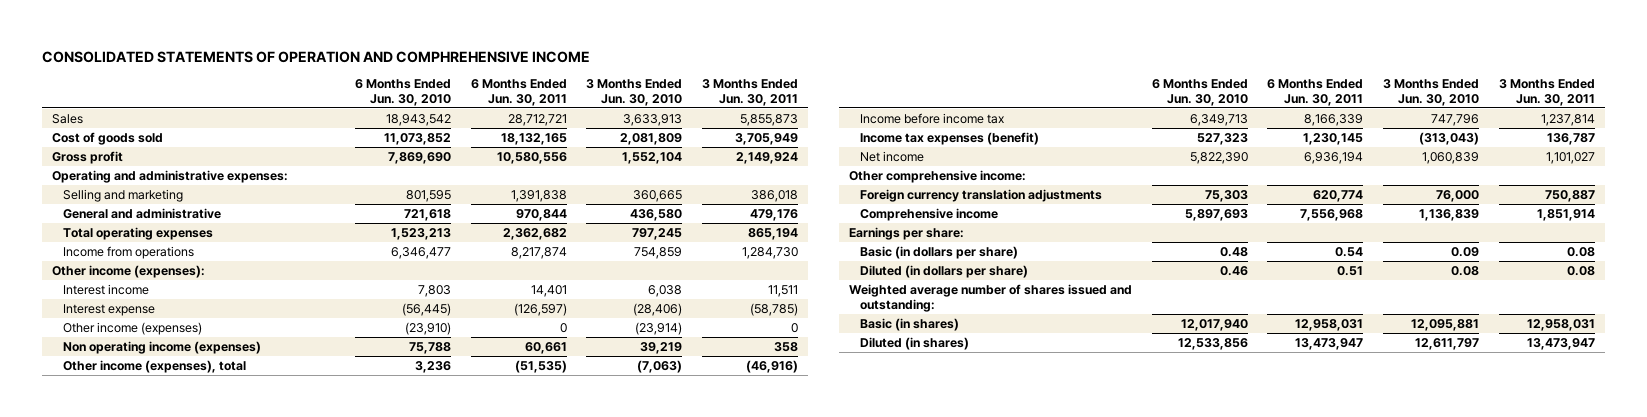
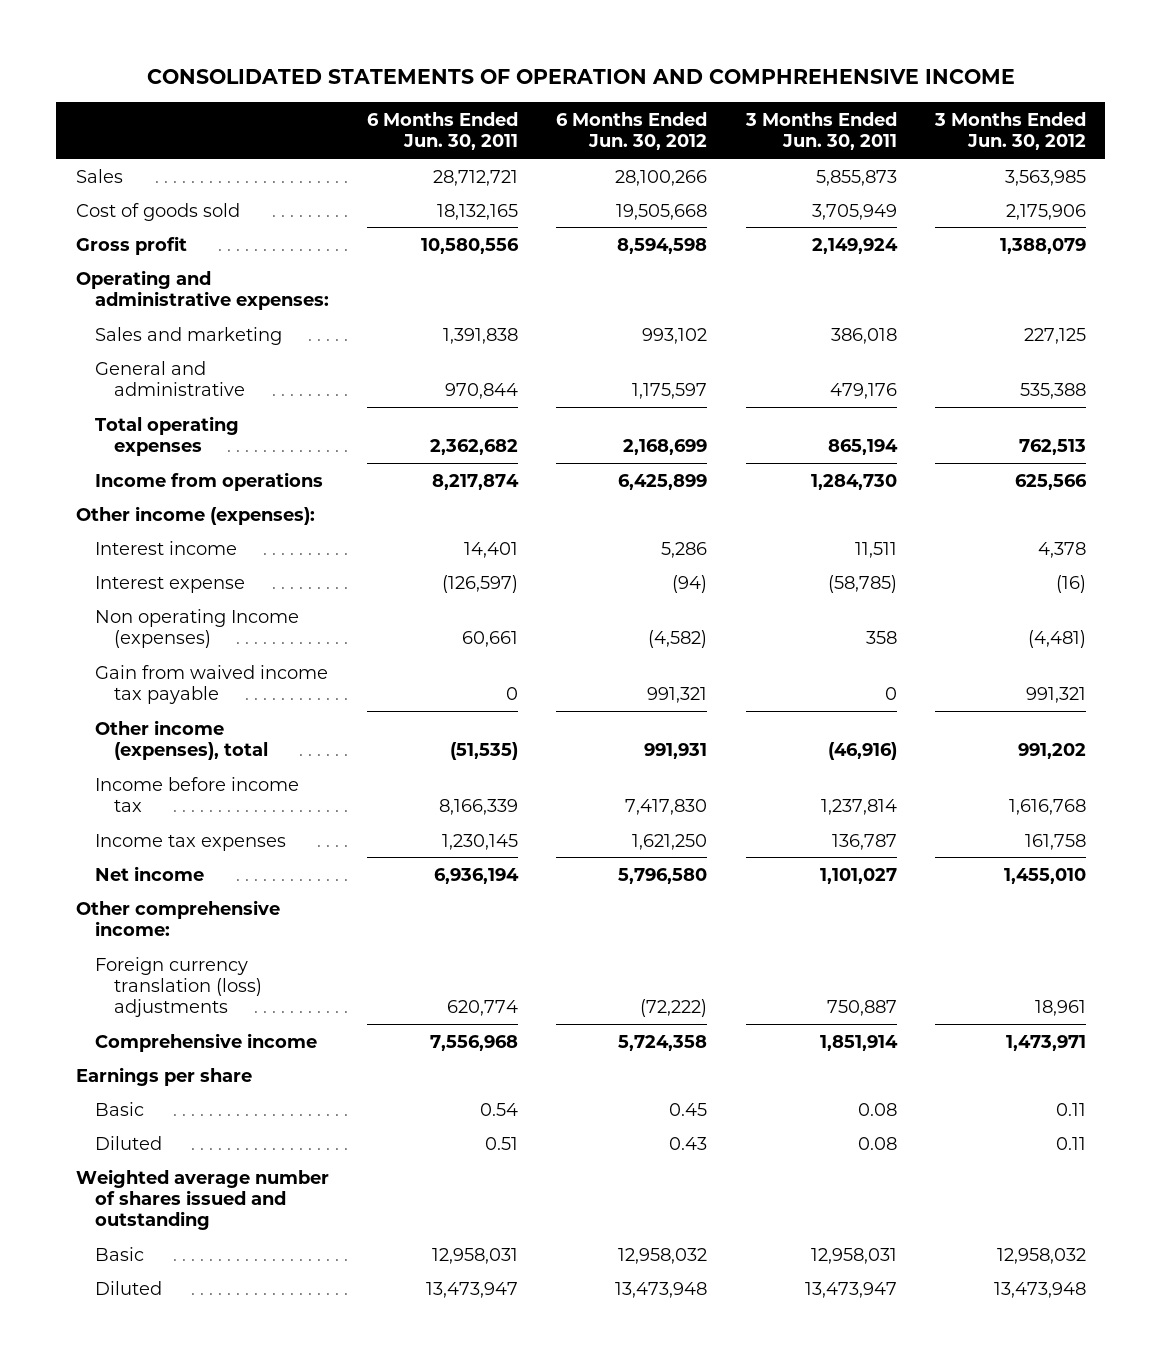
[355,78,452,106] 6 Months Ended Jun. 30, 2010 -> none
[586,78,683,106] 3 Months Ended Jun. 30, 2010 -> none
none -> [556,111,708,151] 6 Months Ended Jun. 30, 2012
none -> [934,111,1087,151] 3 Months Ended Jun. 30, 2012
[63,188,184,202] Selling and marketing -> [94,326,282,345] Sales and marketing
[63,340,262,354] Non operating income (expenses) -> none
[63,321,203,335] Other income (expenses) -> [94,608,299,648] Non operating Income (expenses)
[559,322,567,333] 0 -> [461,630,518,647] 60,661
[791,322,799,333] 0 -> [865,630,897,644] 358
none -> [94,664,328,704] Gain from waived income tax payable
[860,131,1040,145] Income tax expenses (benefit) -> [94,833,286,851] Income tax expenses
[860,188,1103,202] Foreign currency translation adjustments -> [94,956,262,1018] Foreign currency translation (loss) adjustments
[848,226,964,240] Earnings per share: -> [75,1066,252,1086] Earnings per share
[860,245,1019,259] Basic (in dollars per share) -> [94,1101,144,1116] Basic
[860,264,1029,278] Diluted (in dollars per share) -> [94,1135,162,1150] Diluted
[848,283,1132,312] Weighted average number of shares issued and outstanding: -> [75,1168,329,1231] Weighted average number of shares issued and outstanding
[860,317,960,331] Basic (in shares) -> [94,1246,144,1261] Basic
[860,336,970,350] Diluted (in shares) -> [94,1280,162,1295] Diluted

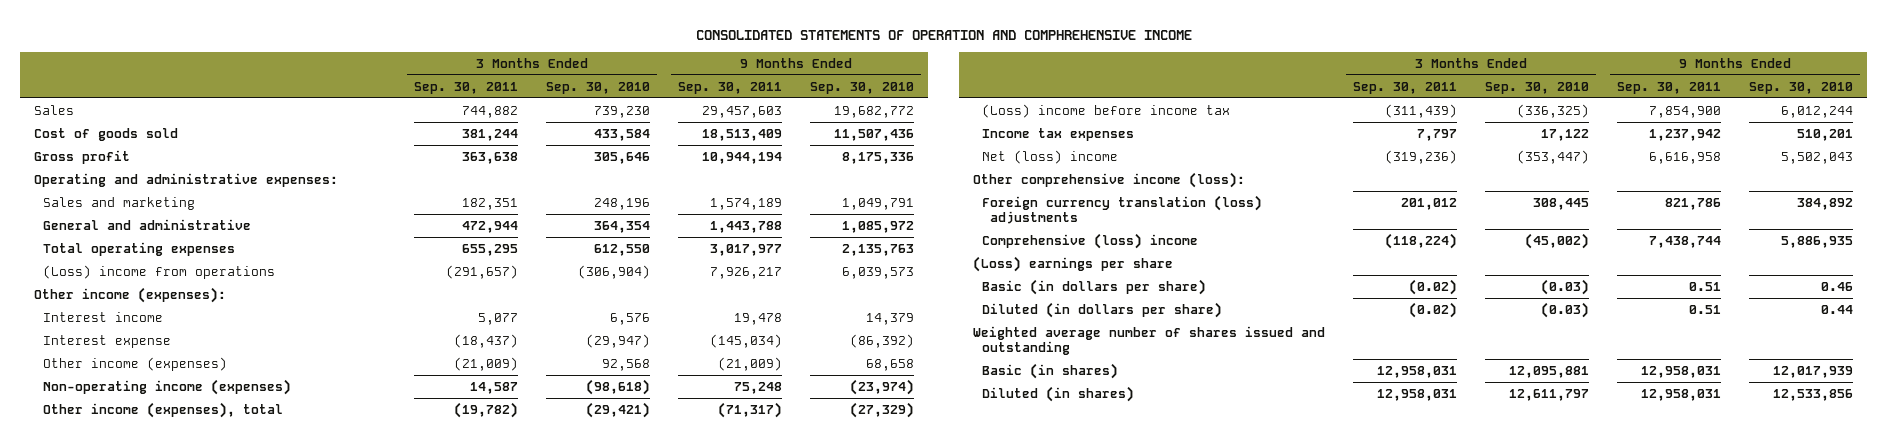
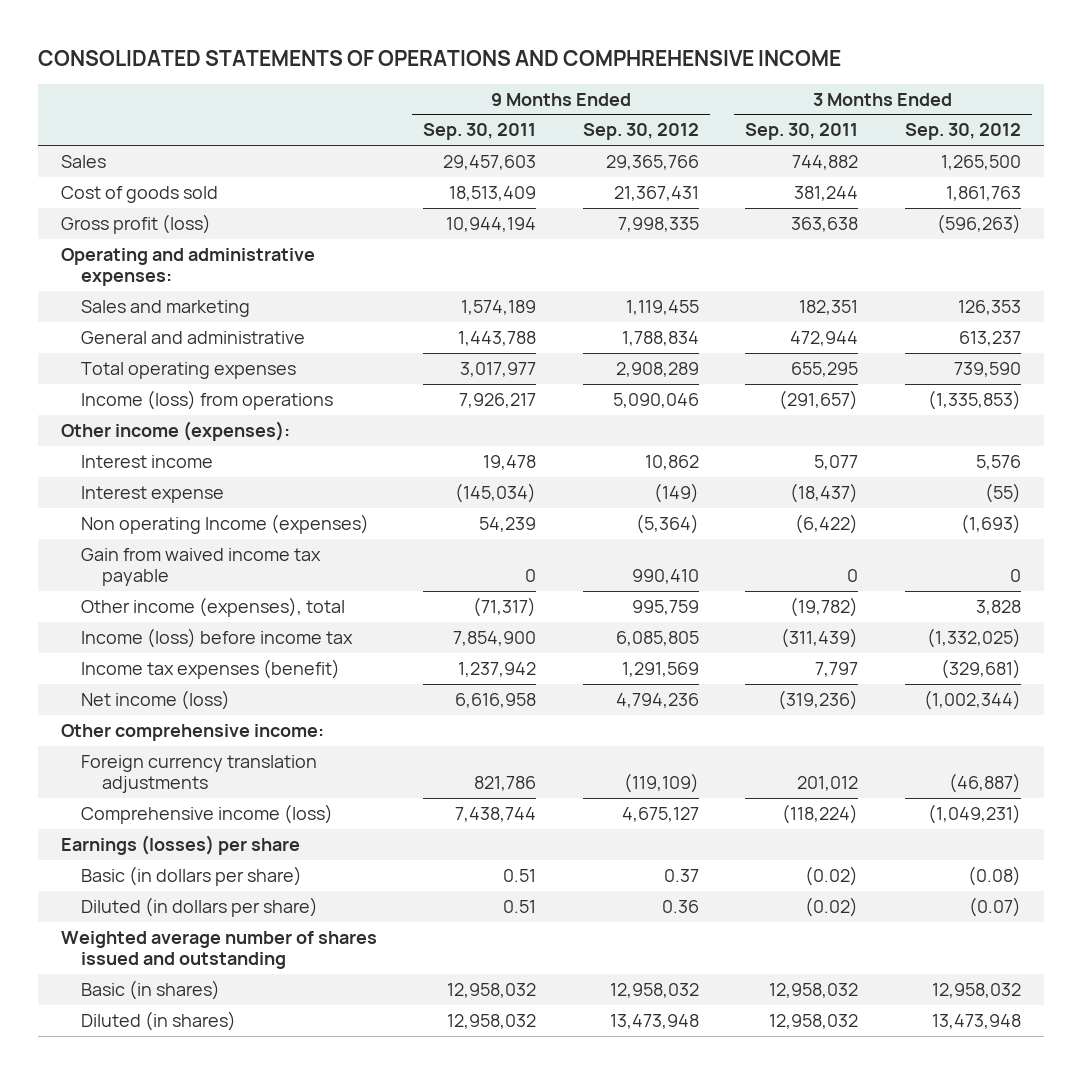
[695,29,1192,40] CONSOLIDATED STATEMENTS OF OPERATION AND COMPHREHENSIVE INCOME -> [37,49,841,66] CONSOLIDATED STATEMENTS OF OPERATIONS AND COMPHREHENSIVE INCOME
[546,81,651,94] Sep. 30, 2010 -> none
[810,81,915,94] Sep. 30, 2010 -> none
none -> [582,123,699,141] Sep. 30, 2012
none -> [904,123,1021,141] Sep. 30, 2012
[34,149,131,164] Gross profit -> [61,213,212,234] Gross profit (loss)
[43,264,276,279] (Loss) income from operations -> [81,389,334,410] Income (loss) from operations
[43,378,292,395] Non-operating income (expenses) -> none
[43,356,228,371] Other income (expenses) -> [81,513,370,534] Non operating Income (expenses)
[454,356,519,371] (21,009) -> [795,513,859,534] (6,422)
[718,356,783,371] (21,009) -> [479,516,537,532] 54,239
none -> [81,547,322,587] Gain from waived income tax payable
[981,103,1230,118] (Loss) income before income tax -> [81,627,354,648] Income (loss) before income tax
[981,127,1134,141] Income tax expenses -> [81,658,341,679] Income tax expenses (benefit)
[981,149,1118,164] Net (loss) income -> [81,689,231,710] Net income (loss)
[972,171,1245,188] Other comprehensive income (loss): -> [61,723,325,741] Other comprehensive income:
[981,194,1262,225] Foreign currency translation (loss) adjustments -> [81,754,318,794] Foreign currency translation adjustments
[981,232,1198,249] Comprehensive (loss) income -> [81,803,334,824] Comprehensive income (loss)
[972,255,1173,272] (Loss) earnings per share -> [61,834,301,855] Earnings (losses) per share
[1376,365,1457,378] 12,958,031 -> [769,982,859,998] 12,958,032
[1640,365,1721,378] 12,958,031 -> [447,982,537,998] 12,958,032
[1376,388,1457,401] 12,958,031 -> [769,1013,859,1029] 12,958,032
[1640,388,1721,401] 12,958,031 -> [447,1013,537,1029] 12,958,032

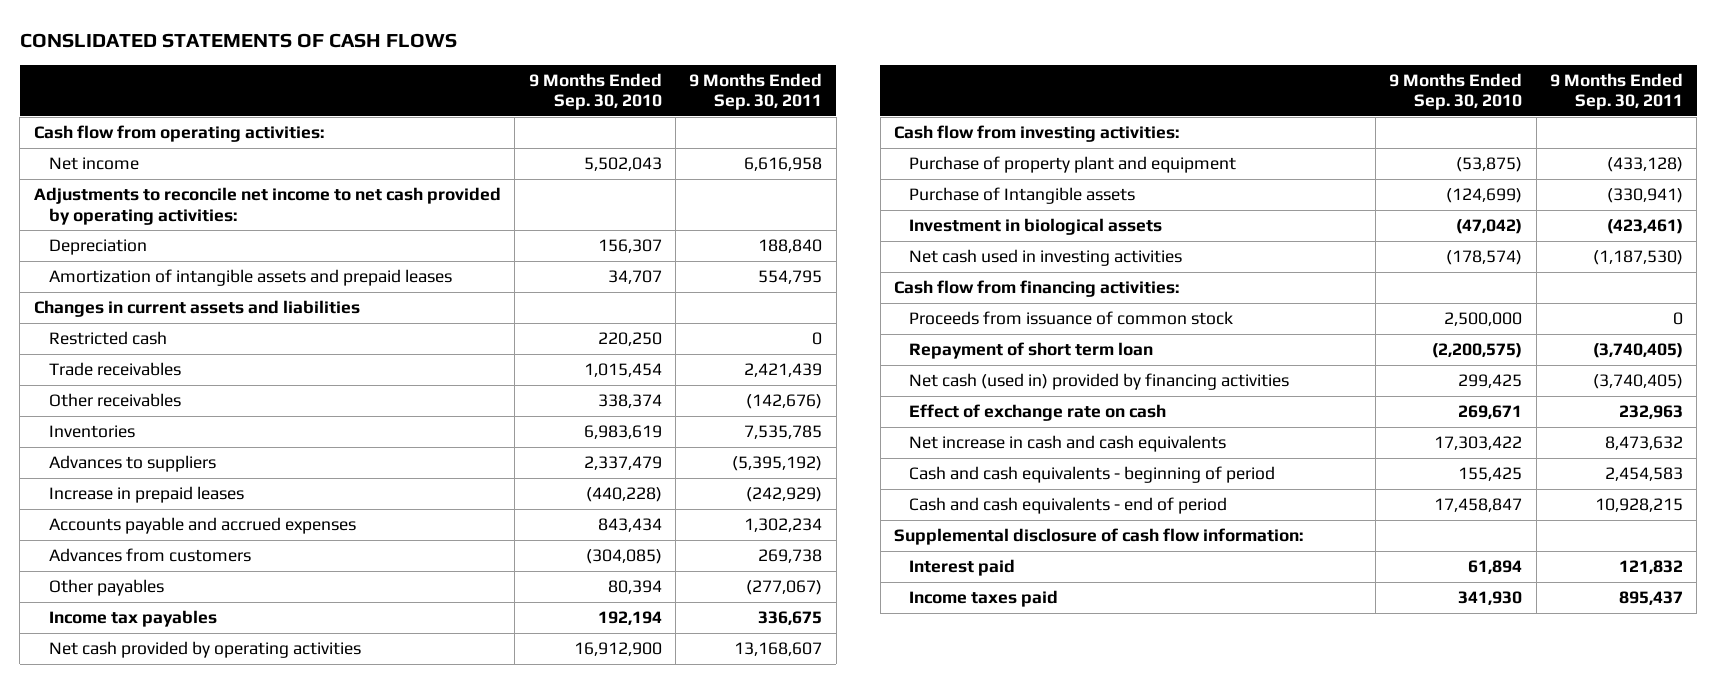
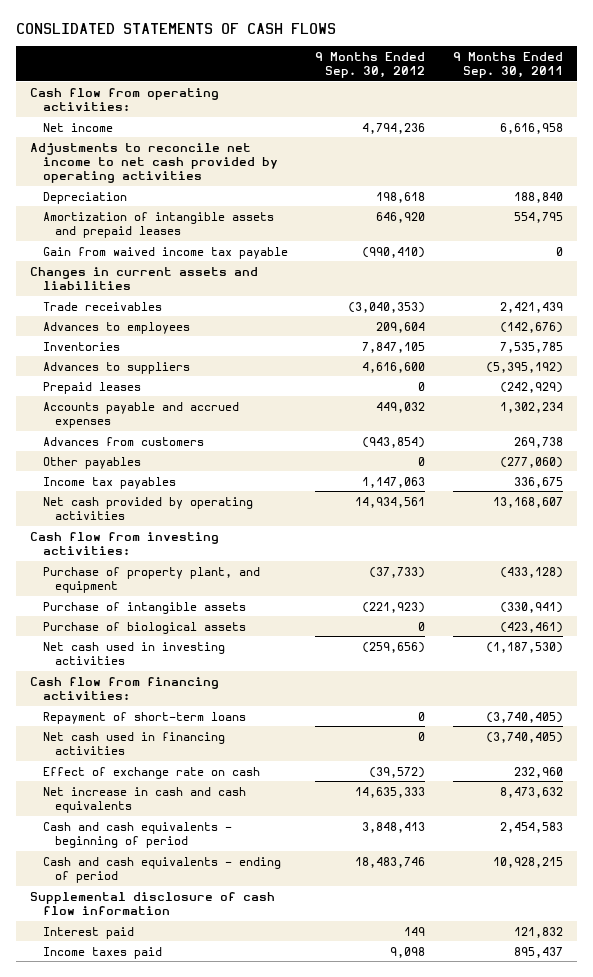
[528,72,662,111] 9 Months Ended Sep. 30, 2010 -> none
none -> [315,51,426,79] 9 Months Ended Sep. 30, 2012
[33,186,501,225] Adjustments to reconcile net income to net cash provided by operating activities: -> [30,142,278,184] Adjustments to reconcile net income to net cash provided by operating activities
none -> [42,246,288,259] Gain from waived income tax payable
[48,330,167,345] Restricted cash -> none
[48,392,181,407] Other receivables -> [42,321,190,334] Advances to employees
[48,485,244,503] Increase in prepaid leases -> [42,381,141,394] Prepaid leases
[746,579,823,595] (277,067) -> [499,456,563,468] (277,060)
[909,155,1237,173] Purchase of property plant and equipment -> [42,566,260,594] Purchase of property plant, and equipment
[909,186,1136,204] Purchase of Intangible assets -> [42,601,246,614] Purchase of intangible assets
[909,217,1163,235] Investment in biological assets -> [42,621,246,634] Purchase of biological assets
[909,310,1234,325] Proceeds from issuance of common stock -> none
[909,341,1154,359] Repayment of short term loan -> [42,711,246,724] Repayment of short-term loans
[909,372,1290,390] Net cash (used in) provided by financing activities -> [42,731,225,756] Net cash used in financing activities
[1619,404,1684,419] 232,963 -> [513,766,563,778] 232,960
[909,496,1228,514] Cash and cash equivalents - end of period -> [42,856,281,884] Cash and cash equivalents - ending of period
[894,527,1304,545] Supplemental disclosure of cash flow information: -> [30,891,276,916] Supplemental disclosure of cash flow information

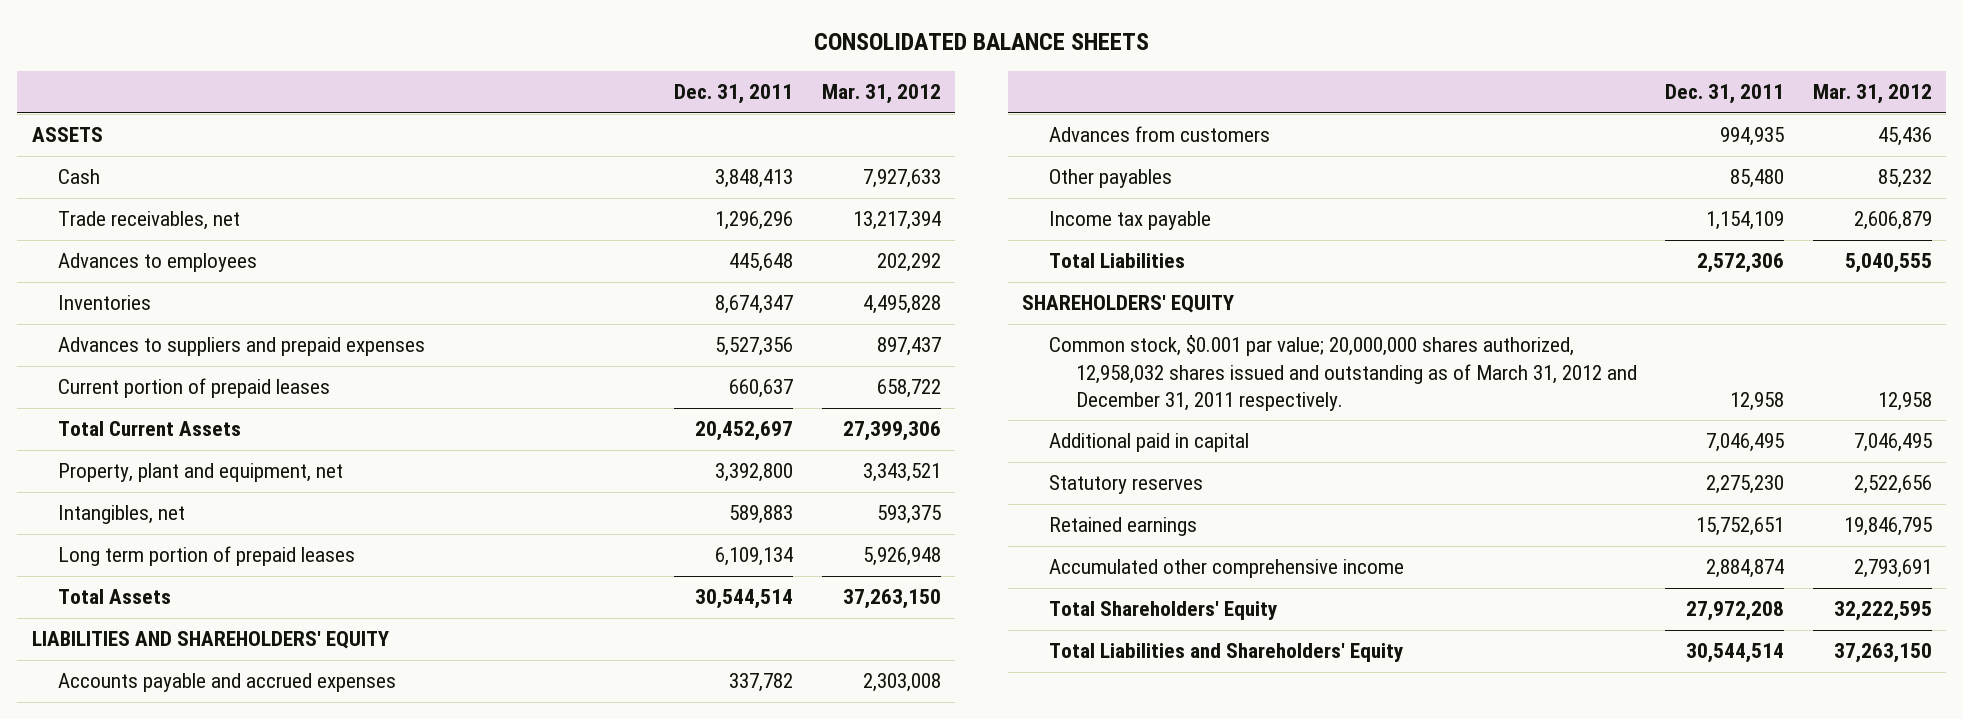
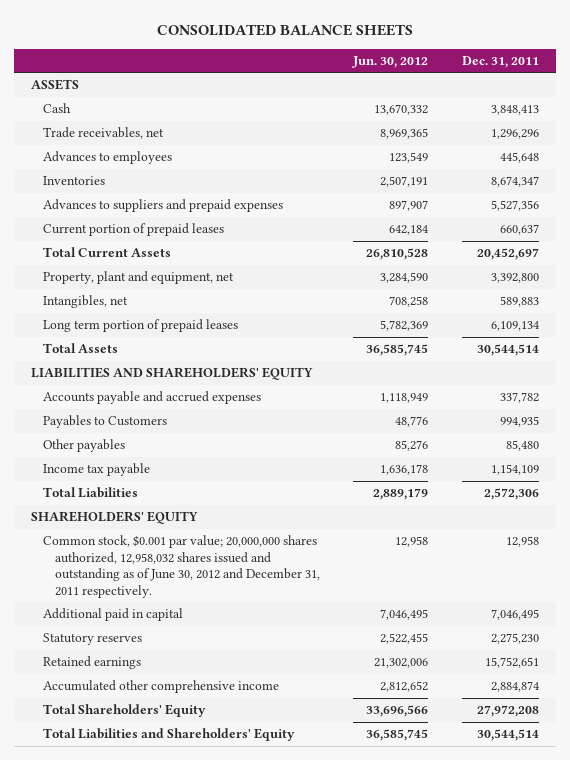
[822,84,942,105] Mar. 31, 2012 -> none
none -> [352,55,429,68] Jun. 30, 2012
[1048,126,1270,143] Advances from customers -> [42,415,167,429] Payables to Customers
[1048,335,1637,411] Common stock, $0.001 par value; 20,000,000 shares authorized, 12,958,032 shares issued and outstanding as of March 31, 2012 and December 31, 2011 respectively. -> [42,535,320,598] Common stock, $0.001 par value; 20,000,000 shares authorized, 12,958,032 shares issued and outstanding as of June 30, 2012 and December 31, 2011 respectively.

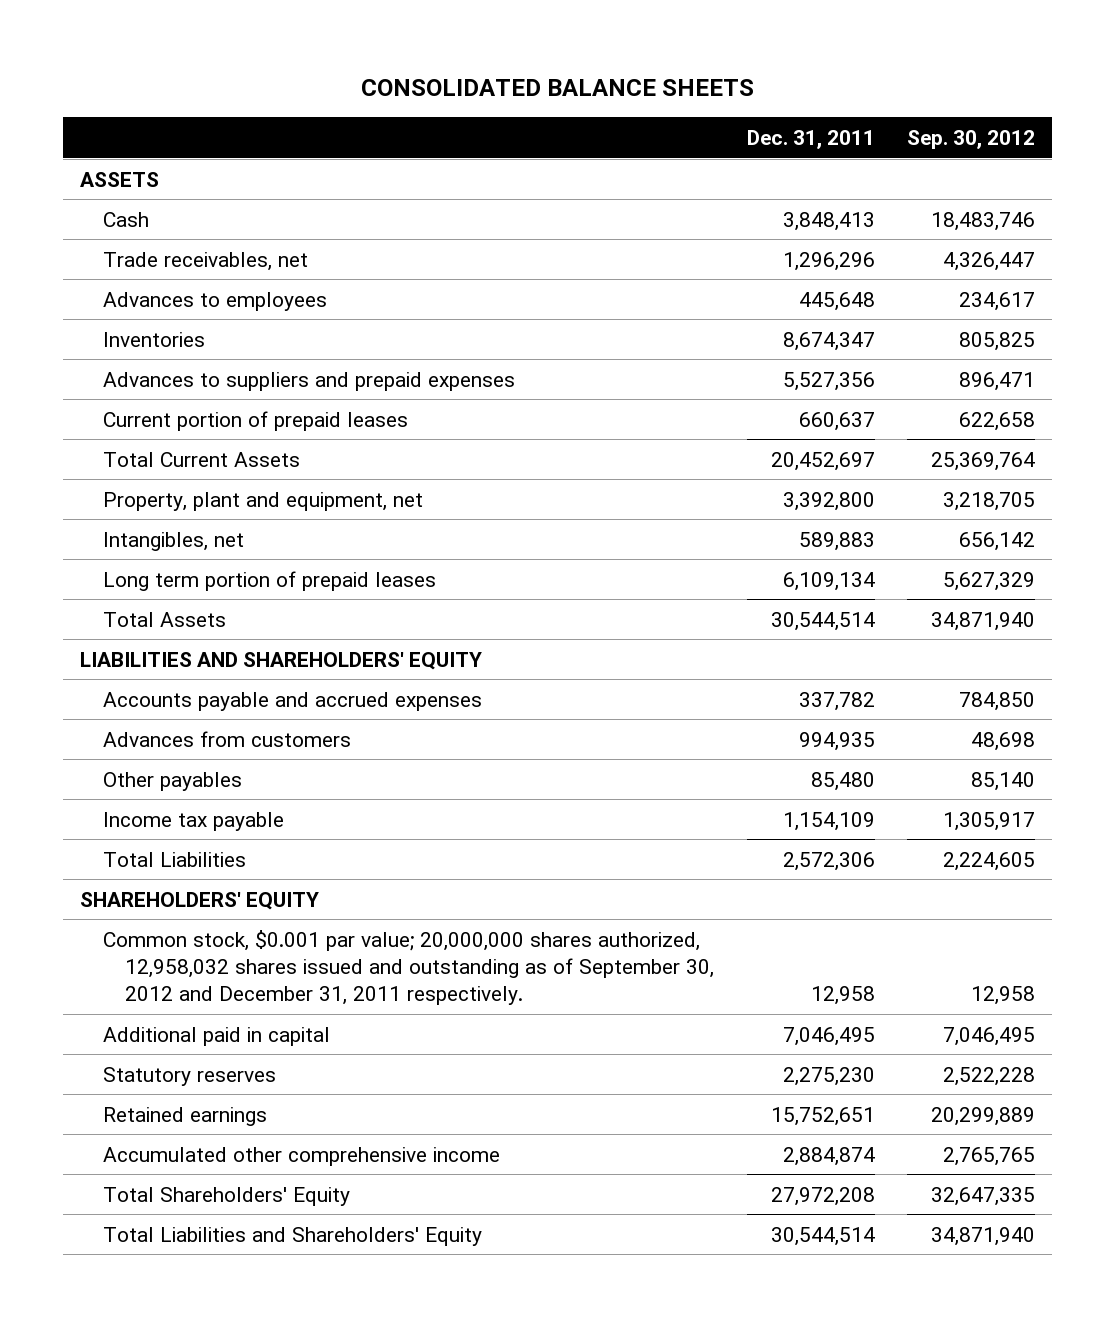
[352,55,429,68] Jun. 30, 2012 -> none
none -> [907,129,1036,149] Sep. 30, 2012
[42,415,167,429] Payables to Customers -> [102,730,351,747] Advances from customers
[42,535,320,598] Common stock, $0.001 par value; 20,000,000 shares authorized, 12,958,032 shares issued and outstanding as of June 30, 2012 and December 31, 2011 respectively. -> [102,929,715,1006] Common stock, $0.001 par value; 20,000,000 shares authorized, 12,958,032 shares issued and outstanding as of September 30, 2012 and December 31, 2011 respectively.

